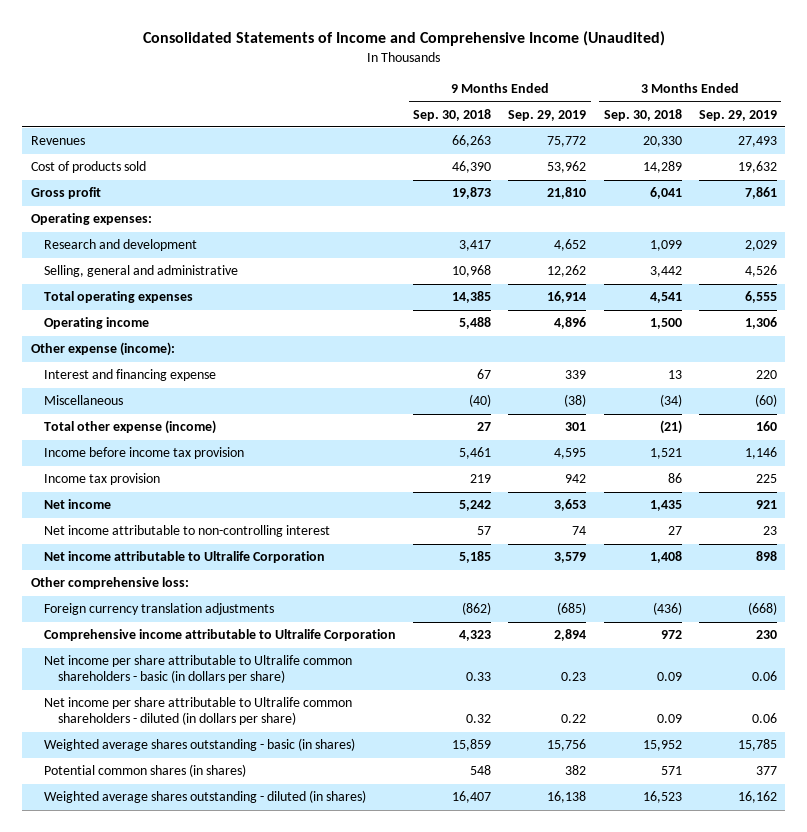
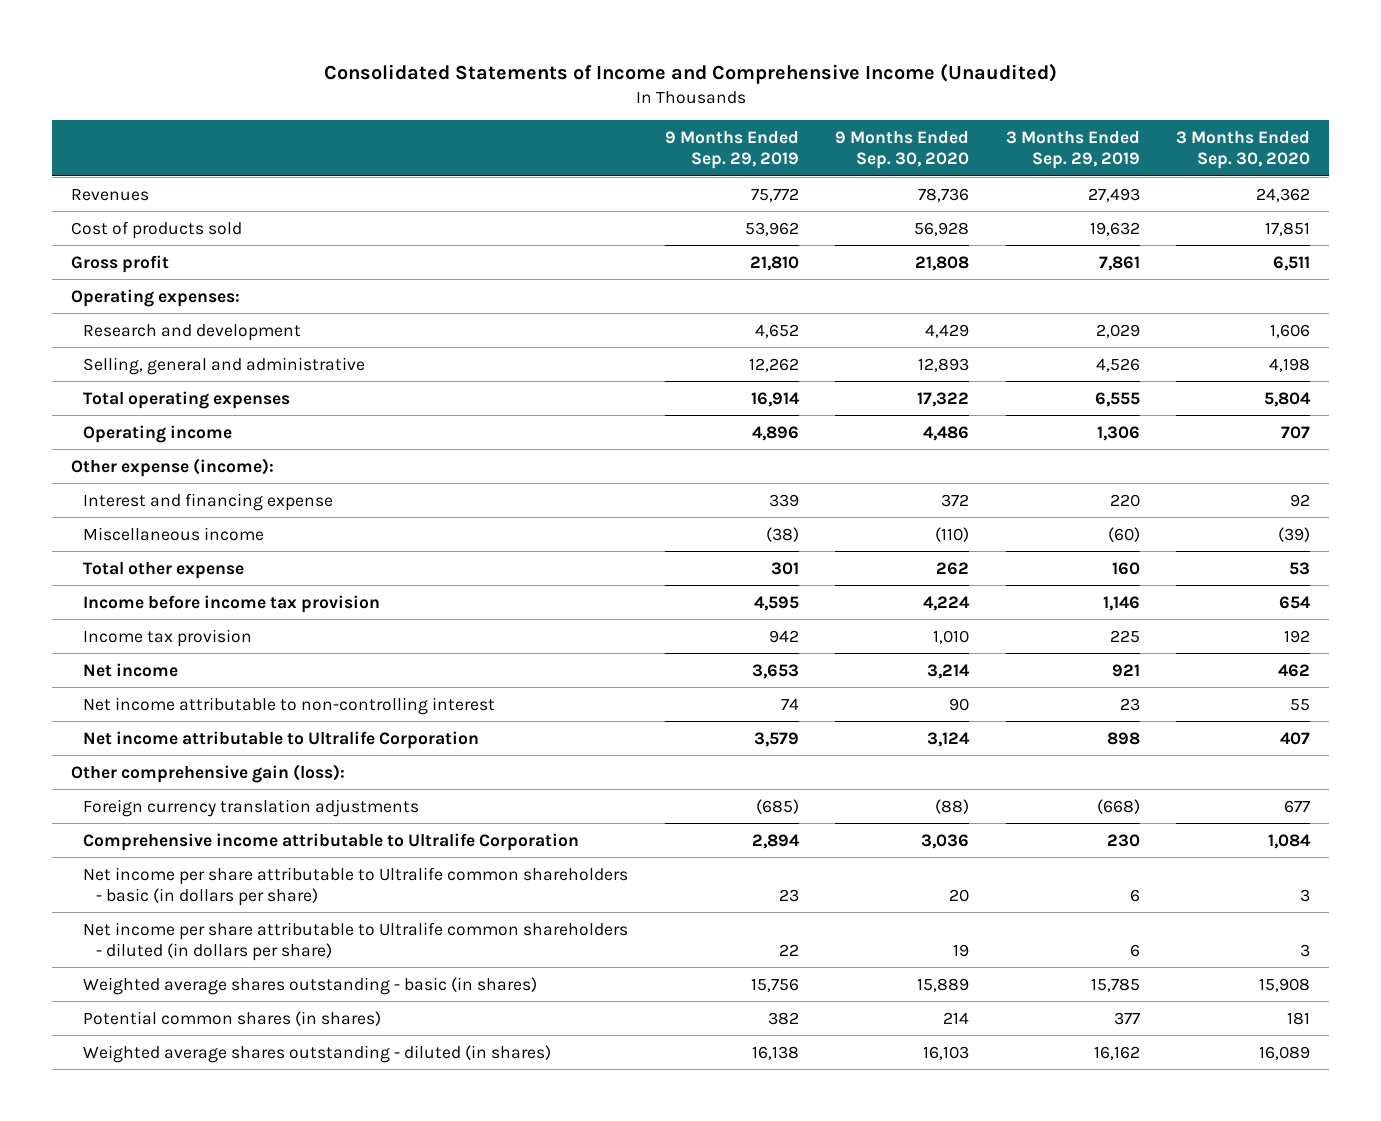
[413,108,492,121] Sep. 30, 2018 -> none
[603,108,682,121] Sep. 30, 2018 -> none
none -> [835,130,970,170] 9 Months Ended Sep. 30, 2020
none -> [1176,130,1311,170] 3 Months Ended Sep. 30, 2020
[44,395,124,406] Miscellaneous -> [83,526,265,541] Miscellaneous income
[44,420,217,435] Total other expense (income) -> [83,561,245,579] Total other expense
[30,577,189,590] Other comprehensive loss: -> [70,763,345,783] Other comprehensive gain (loss):
[561,672,587,682] 0.23 -> [778,888,799,902] 23
[751,671,777,682] 0.06 -> [1129,888,1140,902] 6
[561,714,587,724] 0.22 -> [778,943,799,956] 22
[751,713,777,724] 0.06 -> [1129,943,1140,957] 6

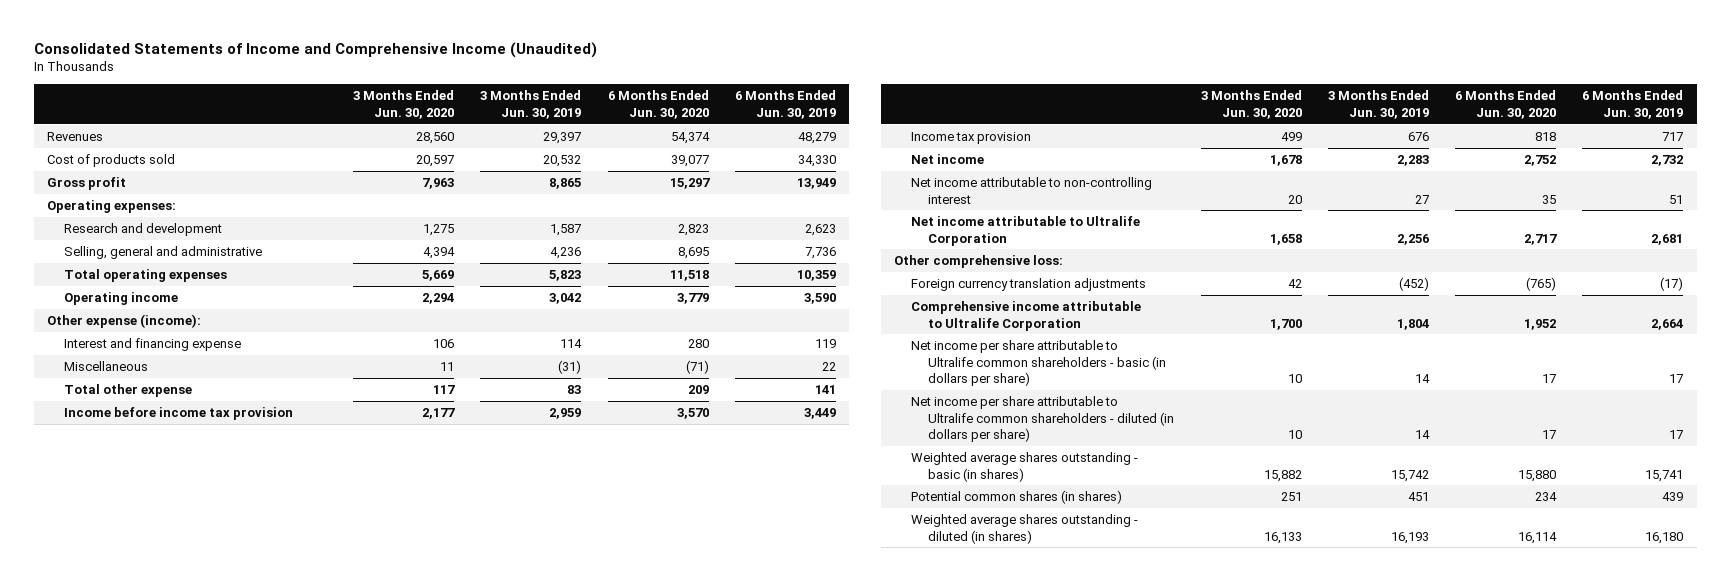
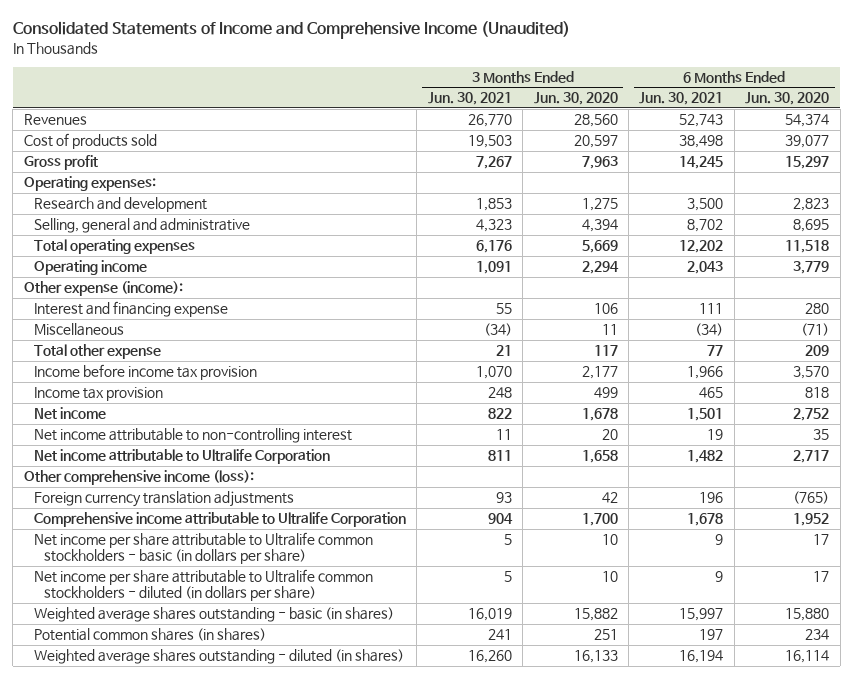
[480,90,582,119] 3 Months Ended Jun. 30, 2019 -> none
[734,90,836,119] 6 Months Ended Jun. 30, 2019 -> none
none -> [427,92,512,106] Jun. 30, 2021
none -> [639,92,724,106] Jun. 30, 2021
[894,254,1064,268] Other comprehensive loss: -> [23,470,254,486] Other comprehensive income (loss):
[911,339,1167,387] Net income per share attributable to Ultralife common shareholders - basic (in dollars per share) -> [33,532,373,565] Net income per share attributable to Ultralife common stockholders - basic (in dollars per share)
[911,395,1175,443] Net income per share attributable to Ultralife common shareholders - diluted (in dollars per share) -> [33,569,373,602] Net income per share attributable to Ultralife common stockholders - diluted (in dollars per share)

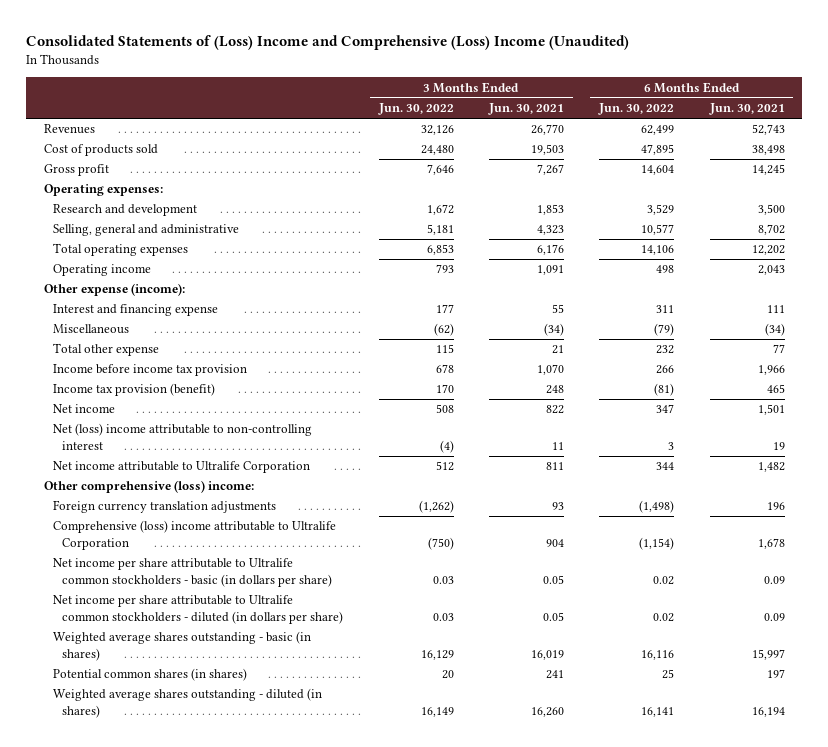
[12,21,570,40] Consolidated Statements of Income and Comprehensive Income (Unaudited) -> [25,35,629,51] Consolidated Statements of (Loss) Income and Comprehensive (Loss) Income (Unaudited)
[533,92,618,106] Jun. 30, 2020 -> none
[745,92,830,106] Jun. 30, 2020 -> none
none -> [377,103,454,116] Jun. 30, 2022
none -> [598,103,675,116] Jun. 30, 2022
[33,387,163,402] Income tax provision -> [52,383,215,397] Income tax provision (benefit)
[33,428,352,444] Net income attributable to non-controlling interest -> [52,423,312,450] Net (loss) income attributable to non-controlling interest
[23,470,254,486] Other comprehensive income (loss): -> [43,480,254,494] Other comprehensive (loss) income:
[33,512,406,528] Comprehensive income attributable to Ultralife Corporation -> [52,520,336,550] Comprehensive (loss) income attributable to Ultralife Corporation
[503,534,512,546] 5 -> [542,574,564,584] 0.05
[715,534,724,546] 9 -> [763,575,785,584] 0.09
[503,571,512,583] 5 -> [542,611,564,621] 0.05
[715,571,724,583] 9 -> [763,612,785,621] 0.09

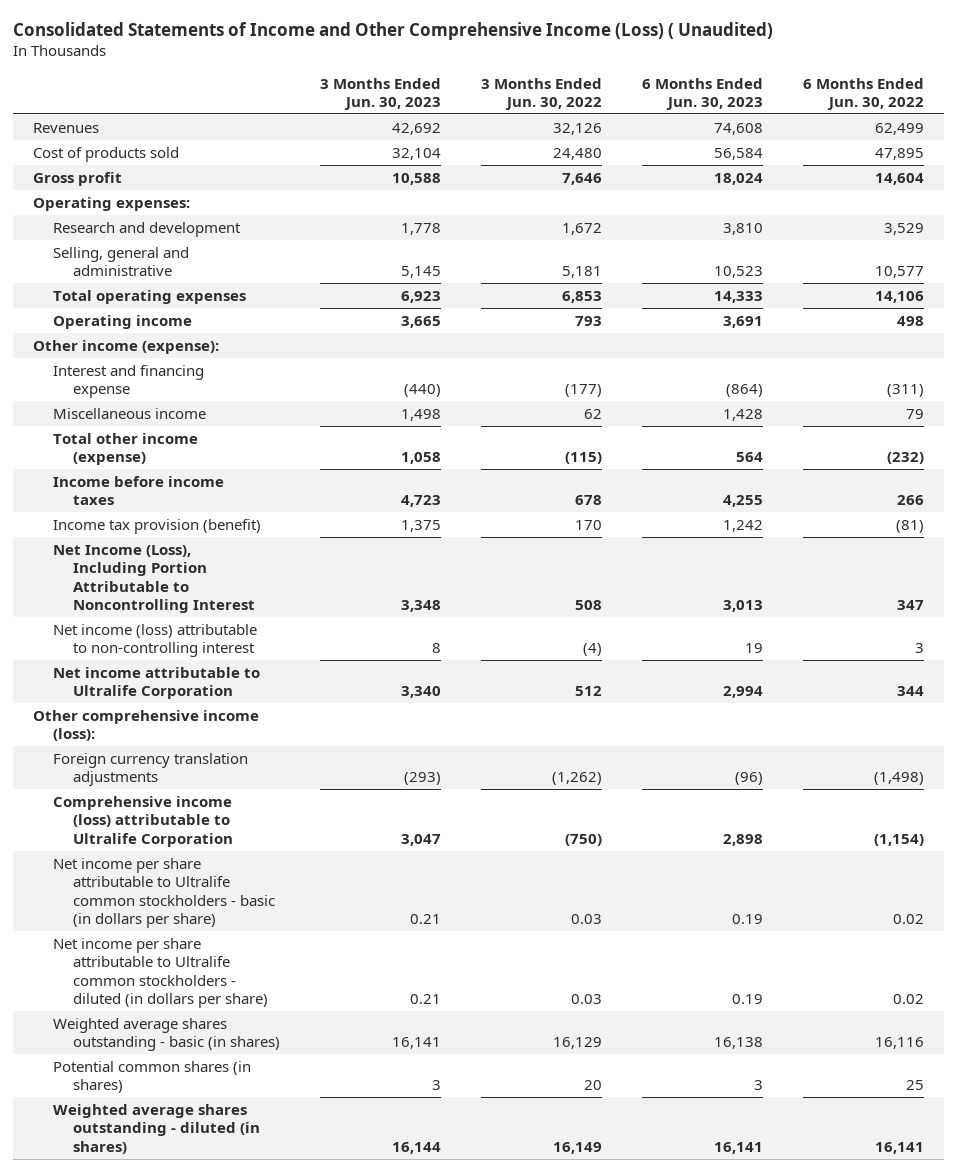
[25,35,629,51] Consolidated Statements of (Loss) Income and Comprehensive (Loss) Income (Unaudited) -> [13,22,774,41] Consolidated Statements of Income and Other Comprehensive Income (Loss) ( Unaudited)
[487,103,564,116] Jun. 30, 2021 -> none
[708,103,785,116] Jun. 30, 2021 -> none
none -> [320,77,442,111] 3 Months Ended Jun. 30, 2023
none -> [641,77,763,111] 6 Months Ended Jun. 30, 2023
[43,283,185,297] Other expense (income): -> [32,339,219,354] Other income (expense):
[435,304,454,314] 177 -> [565,384,603,398] (177)
[656,305,675,314] 311 -> [886,384,924,398] (311)
[52,324,129,335] Miscellaneous -> [53,407,207,419] Miscellaneous income
[433,323,454,337] (62) -> [584,408,603,419] 62
[654,323,675,337] (79) -> [905,408,924,419] 79
[52,343,159,357] Total other expense -> [53,432,199,466] Total other income (expense)
[435,344,454,354] 115 -> [565,452,603,465] (115)
[656,345,675,355] 232 -> [886,452,924,465] (232)
[52,364,247,377] Income before income tax provision -> [53,475,225,506] Income before income taxes
[52,404,115,414] Net income -> [53,544,256,614] Net Income (Loss), Including Portion Attributable to Noncontrolling Interest
[52,423,312,450] Net (loss) income attributable to non-controlling interest -> [53,623,258,658] Net income (loss) attributable to non-controlling interest
[43,480,254,494] Other comprehensive (loss) income: -> [32,709,259,742] Other comprehensive income (loss):
[52,520,336,550] Comprehensive (loss) income attributable to Ultralife Corporation -> [53,795,234,847] Comprehensive income (loss) attributable to Ultralife Corporation

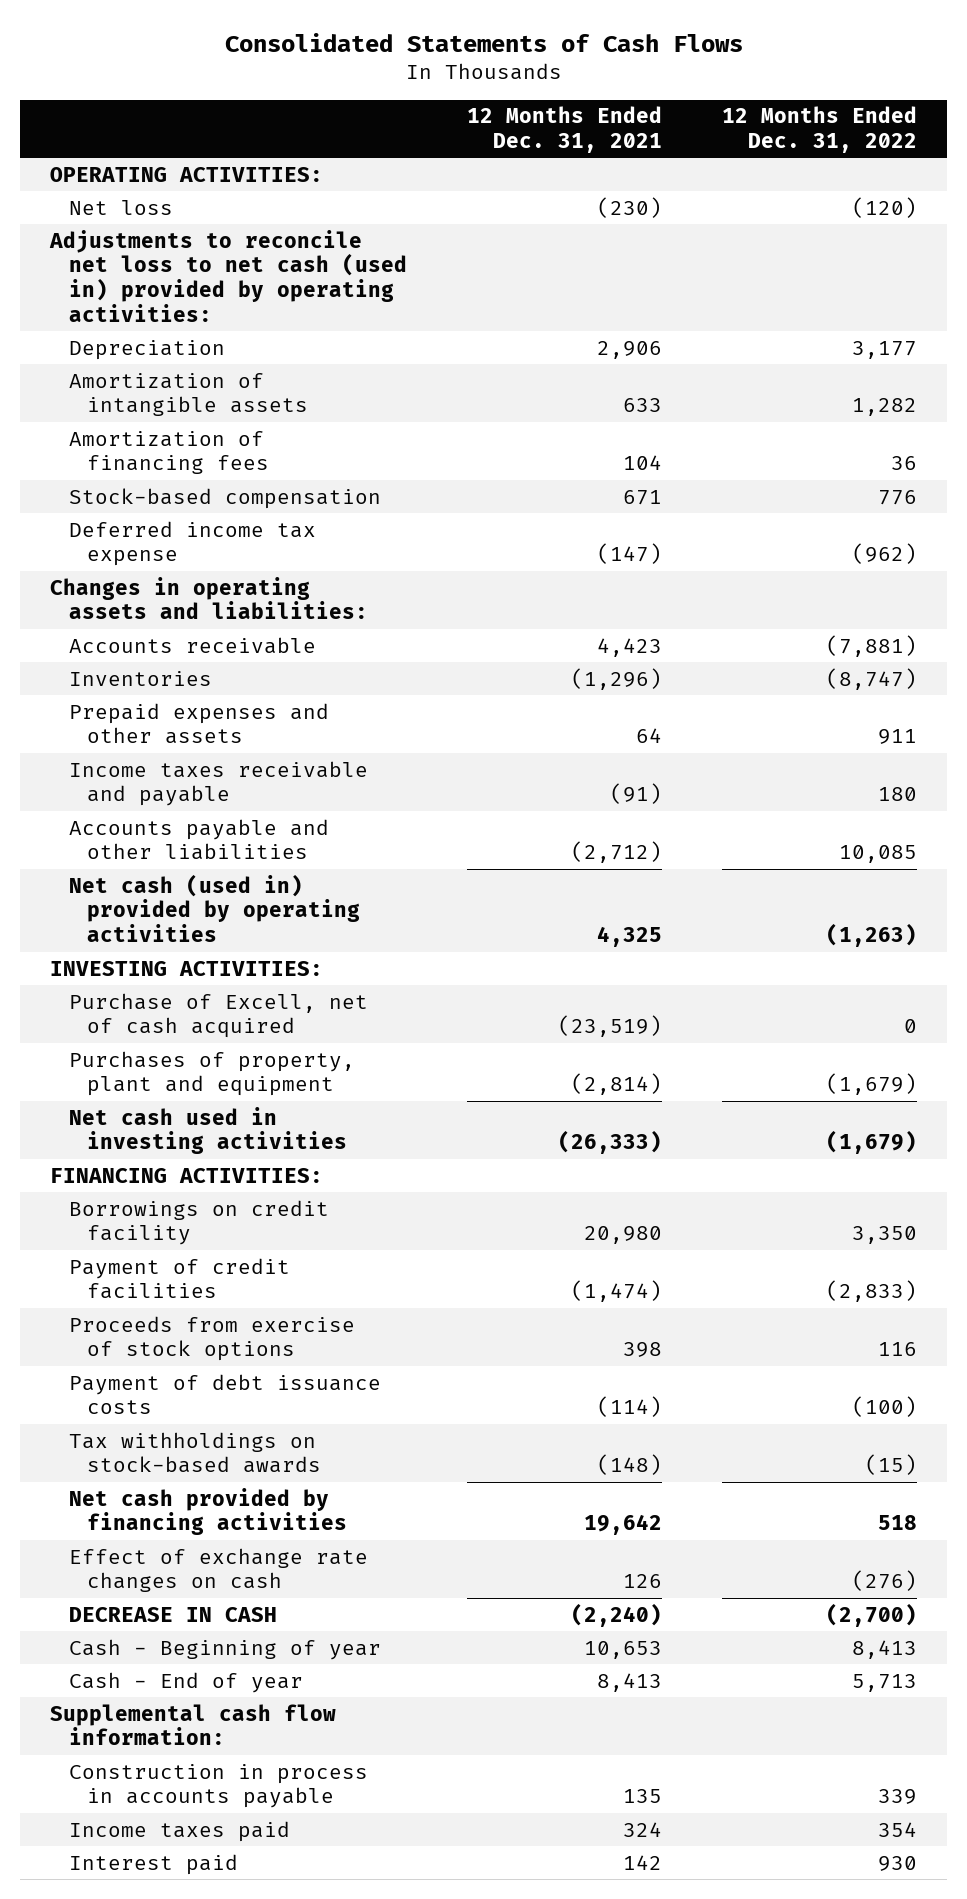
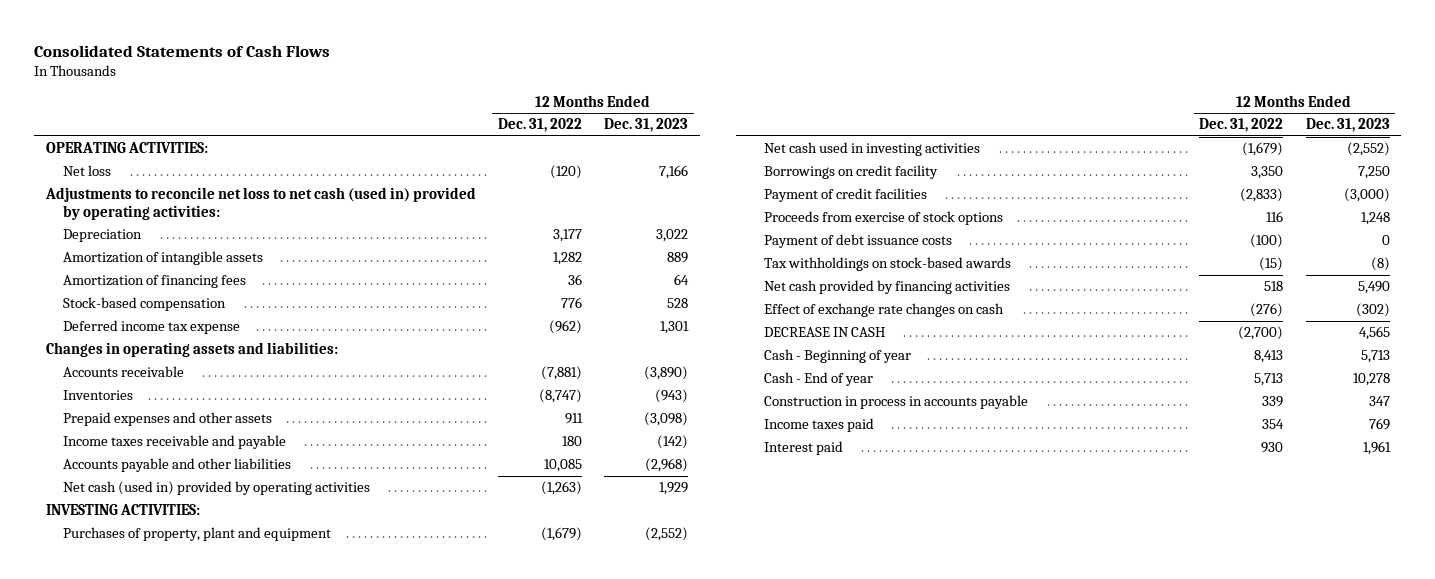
[466,106,662,154] 12 Months Ended Dec. 31, 2021 -> none
none -> [604,118,689,133] Dec. 31, 2023
[68,992,368,1039] Purchase of Excell, net of cash acquired -> none
[49,1167,323,1183] FINANCING ACTIVITIES: -> none
[49,1703,336,1746] Supplemental cash flow information: -> none

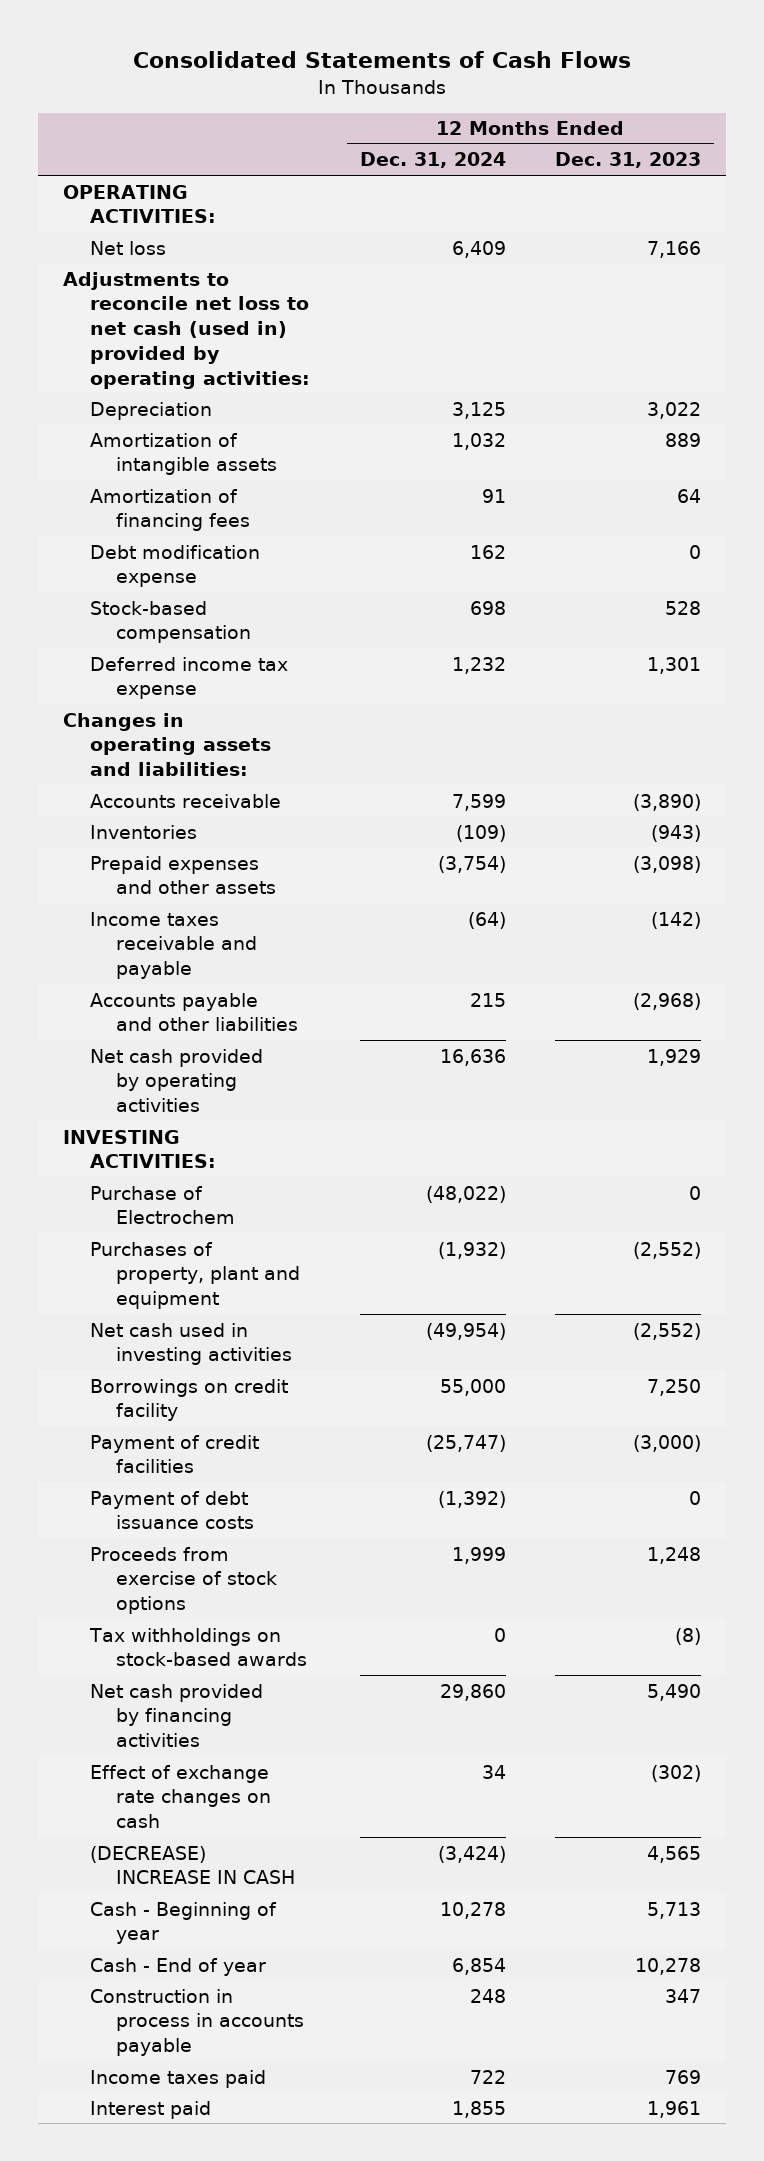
[498,118,583,133] Dec. 31, 2022 -> none
none -> [359,152,506,169] Dec. 31, 2024
none -> [89,544,260,588] Debt modification expense
[62,481,370,496] Net cash (used in) provided by operating activities -> [89,1048,263,1113] Net cash provided by operating activities
none -> [89,1185,236,1225] Purchase of Electrochem
[763,211,1003,226] Proceeds from exercise of stock options -> [89,1546,278,1615] Proceeds from exercise of stock options
[763,327,885,338] DECREASE IN CASH -> [89,1845,296,1885] (DECREASE) INCREASE IN CASH

